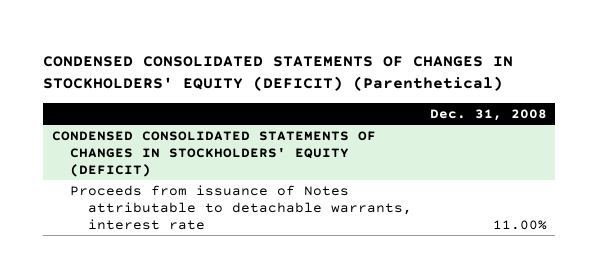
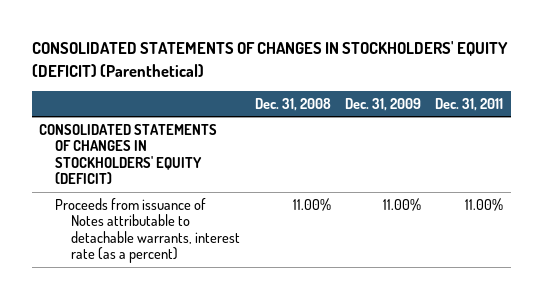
[43,55,514,92] CONDENSED CONSOLIDATED STATEMENTS OF CHANGES IN STOCKHOLDERS' EQUITY (DEFICIT) (Parenthetical) -> [32,41,509,77] CONSOLIDATED STATEMENTS OF CHANGES IN STOCKHOLDERS' EQUITY (DEFICIT) (Parenthetical)
none -> [345,97,422,111] Dec. 31, 2009
none -> [435,97,504,111] Dec. 31, 2011
[52,130,377,177] CONDENSED CONSOLIDATED STATEMENTS OF CHANGES IN STOCKHOLDERS' EQUITY (DEFICIT) -> [39,123,218,185] CONSOLIDATED STATEMENTS OF CHANGES IN STOCKHOLDERS' EQUITY (DEFICIT)
[69,184,412,230] Proceeds from issuance of Notes attributable to detachable warrants, interest rate -> [55,197,241,264] Proceeds from issuance of Notes attributable to detachable warrants, interest rate (as a percent)

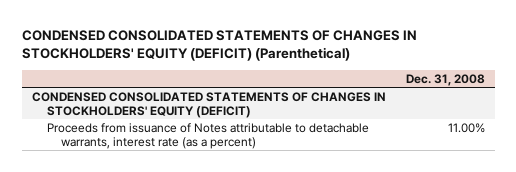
[32,41,509,77] CONSOLIDATED STATEMENTS OF CHANGES IN STOCKHOLDERS' EQUITY (DEFICIT) (Parenthetical) -> [21,30,417,62] CONDENSED CONSOLIDATED STATEMENTS OF CHANGES IN STOCKHOLDERS' EQUITY (DEFICIT) (Parenthetical)
[345,97,422,111] Dec. 31, 2009 -> none
[435,97,504,111] Dec. 31, 2011 -> none
[39,123,218,185] CONSOLIDATED STATEMENTS OF CHANGES IN STOCKHOLDERS' EQUITY (DEFICIT) -> [31,91,386,118] CONDENSED CONSOLIDATED STATEMENTS OF CHANGES IN STOCKHOLDERS' EQUITY (DEFICIT)

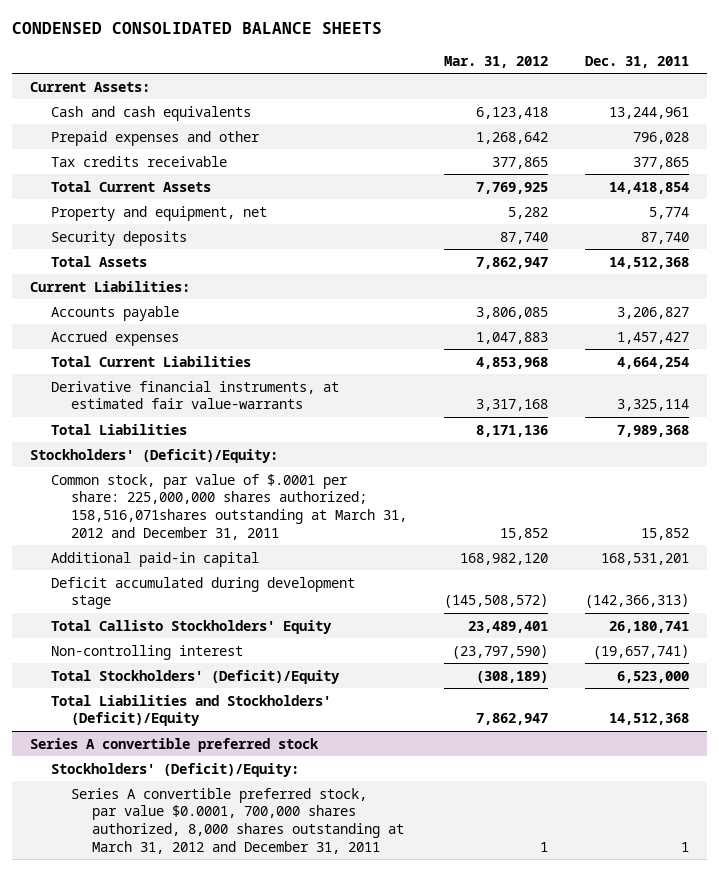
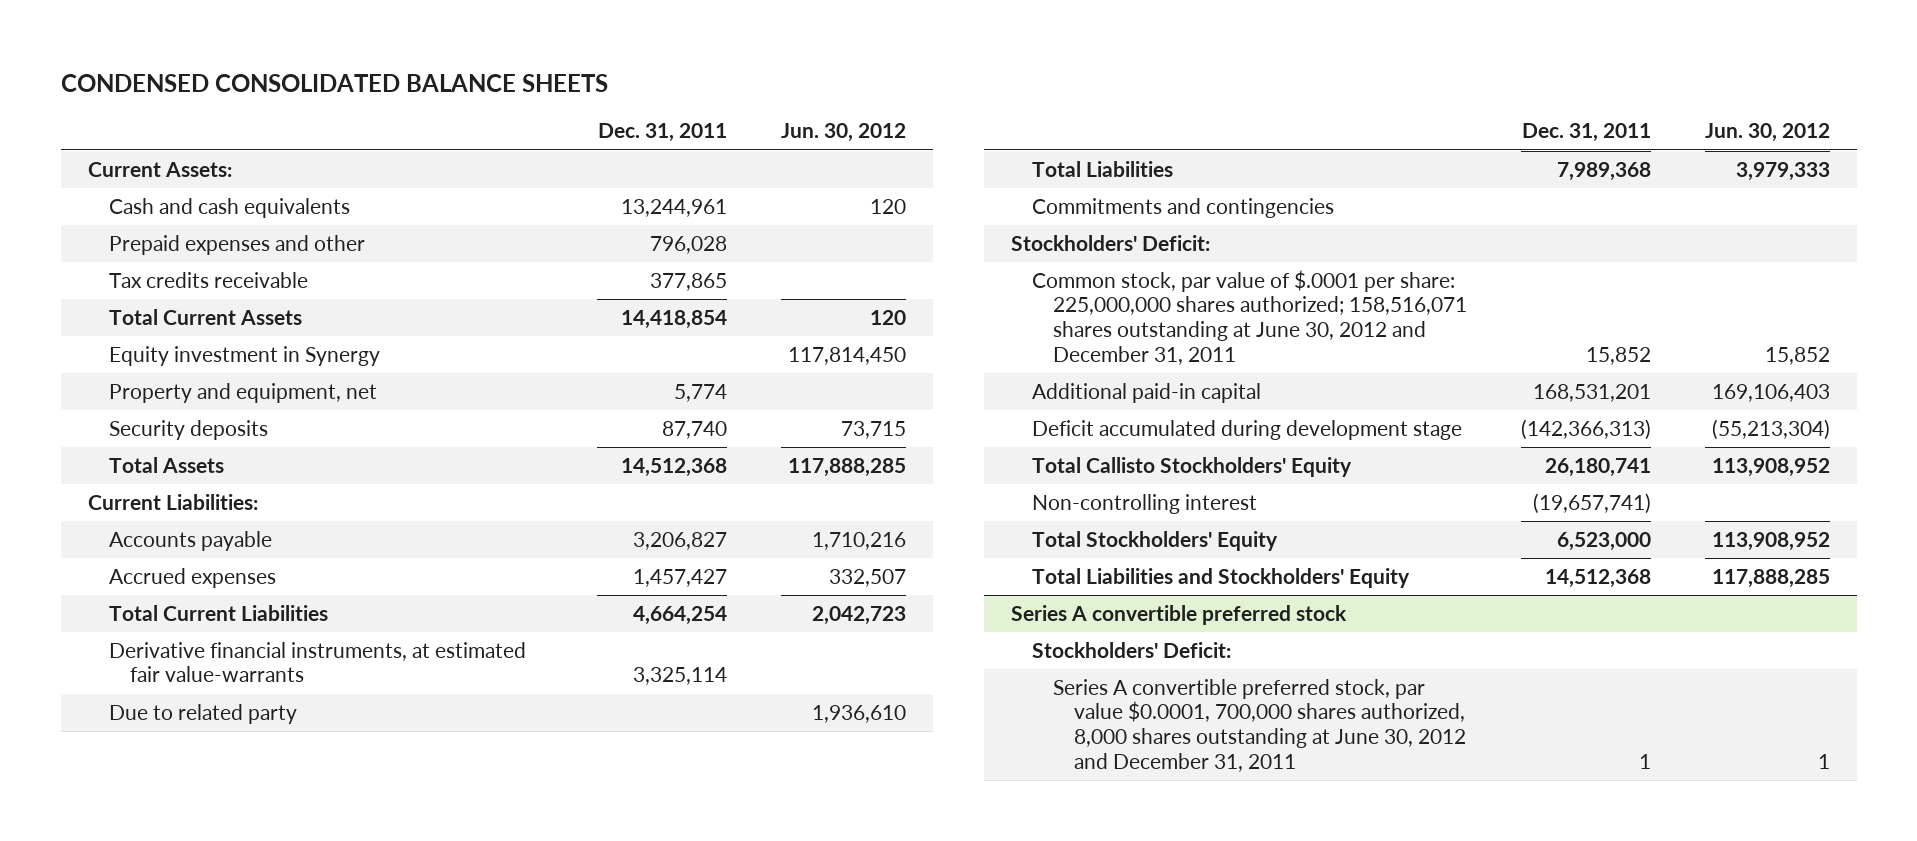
[443,55,548,68] Mar. 31, 2012 -> none
none -> [781,123,907,143] Jun. 30, 2012
none -> [108,345,380,366] Equity investment in Synergy
none -> [108,703,297,724] Due to related party
none -> [1032,197,1335,218] Commitments and contingencies
[30,448,279,463] Stockholders' (Deficit)/Equity: -> [1011,234,1211,251] Stockholders' Deficit:
[50,473,408,540] Common stock, par value of $.0001 per share: 225,000,000 shares authorized; 158,516,071shares outstanding at March 31, 2012 and December 31, 2011 -> [1032,269,1468,365] Common stock, par value of $.0001 per share: 225,000,000 shares authorized; 158,516,071 shares outstanding at June 30, 2012 and December 31, 2011
[50,669,340,684] Total Stockholders' (Deficit)/Equity -> [1032,530,1279,551] Total Stockholders' Equity
[50,694,331,727] Total Liabilities and Stockholders' (Deficit)/Equity -> [1032,567,1411,588] Total Liabilities and Stockholders' Equity
[50,762,299,777] Stockholders' (Deficit)/Equity: -> [1032,641,1232,658] Stockholders' Deficit:
[71,787,404,854] Series A convertible preferred stock, par value $0.0001, 700,000 shares authorized, 8,000 shares outstanding at March 31, 2012 and December 31, 2011 -> [1053,678,1467,772] Series A convertible preferred stock, par value $0.0001, 700,000 shares authorized, 8,000 shares outstanding at June 30, 2012 and December 31, 2011

